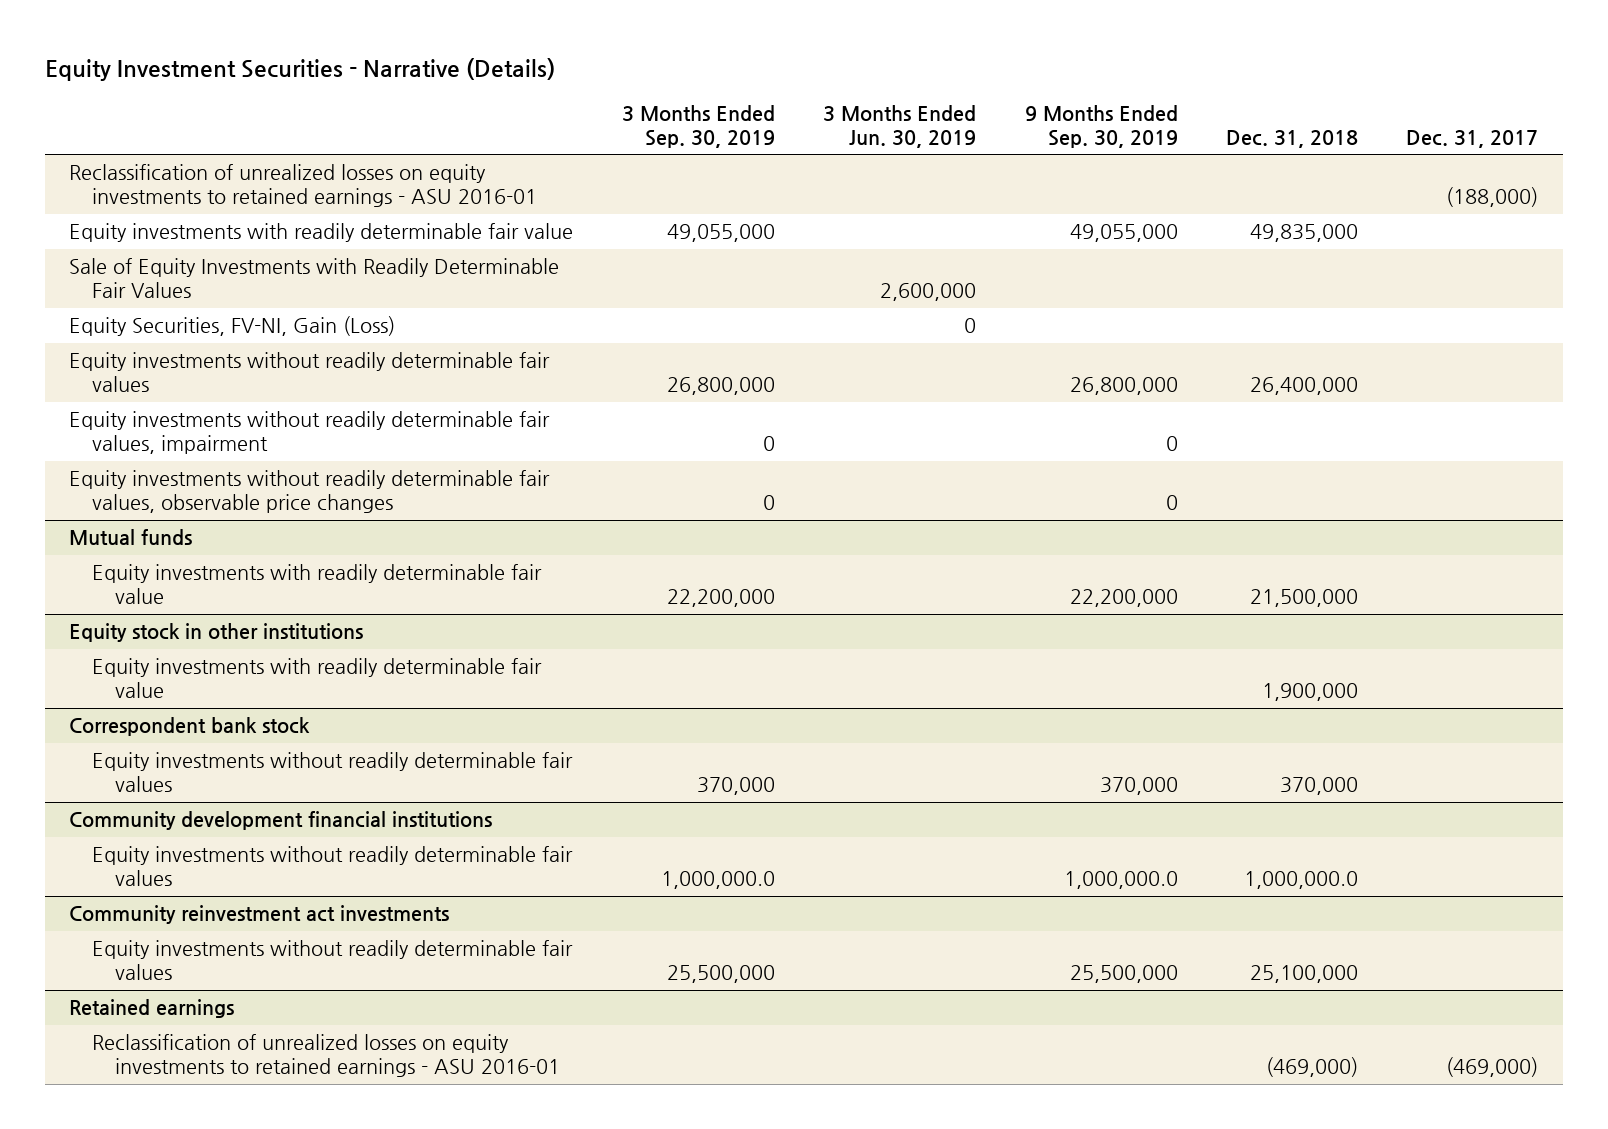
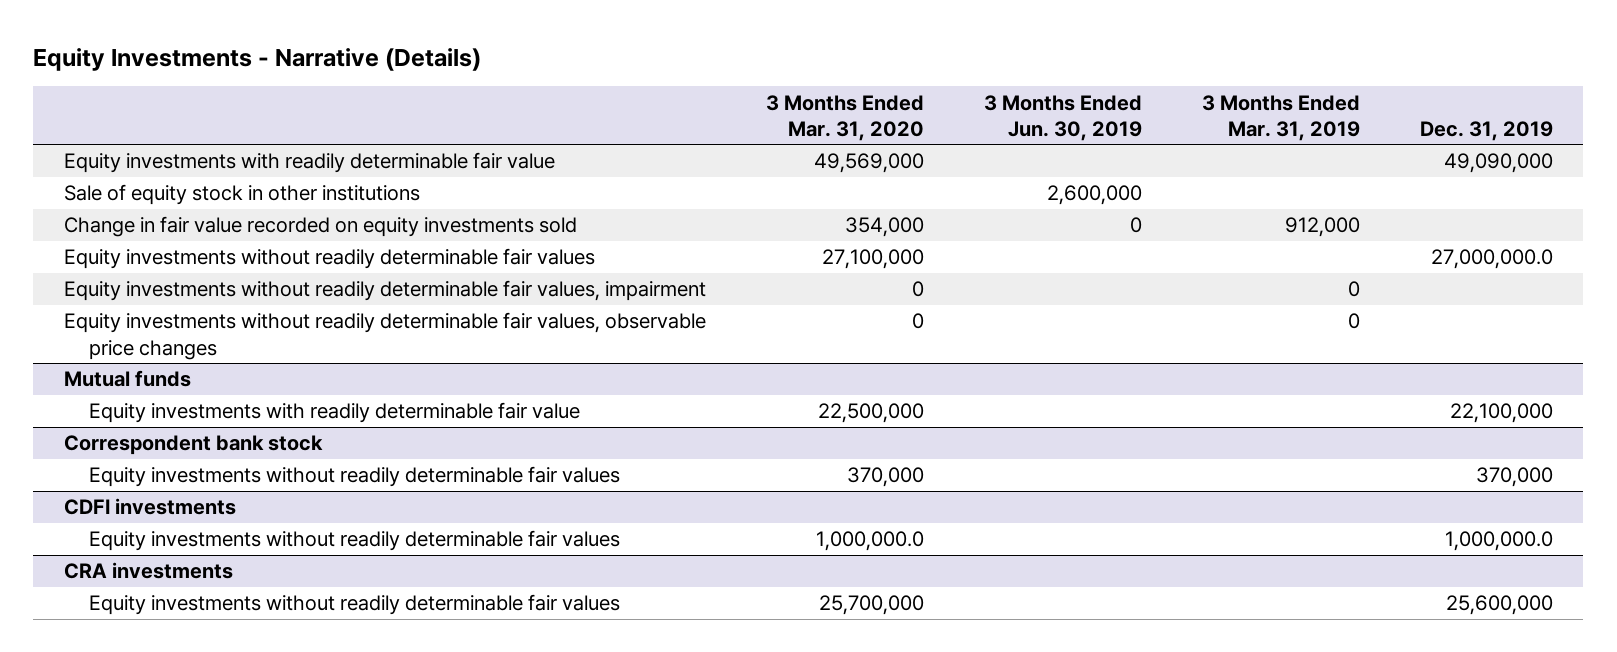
[45,57,556,81] Equity Investment Securities - Narrative (Details) -> [33,47,482,71] Equity Investments - Narrative (Details)
[621,104,775,148] 3 Months Ended Sep. 30, 2019 -> none
[1024,104,1178,148] 9 Months Ended Sep. 30, 2019 -> none
[1226,129,1359,148] Dec. 31, 2018 -> none
[1406,129,1539,148] Dec. 31, 2017 -> none
none -> [765,94,924,141] 3 Months Ended Mar. 31, 2020
none -> [1202,94,1361,141] 3 Months Ended Mar. 31, 2019
none -> [1420,120,1554,141] Dec. 31, 2019
[69,164,538,208] Reclassification of unrealized losses on equity investments to retained earnings - ASU 2016-01 -> none
[69,258,560,299] Sale of Equity Investments with Readily Determinable Fair Values -> [63,184,420,206] Sale of equity stock in other institutions
[69,316,396,337] Equity Securities, FV-NI, Gain (Loss) -> [63,216,577,238] Change in fair value recorded on equity investments sold
[69,623,364,643] Equity stock in other institutions -> none
[92,658,543,699] Equity investments with readily determinable fair value -> none
[69,811,493,831] Community development financial institutions -> [63,498,236,516] CDFI investments
[69,905,450,925] Community reinvestment act investments -> [63,562,233,580] CRA investments
[69,999,235,1019] Retained earnings -> none
[92,1034,561,1078] Reclassification of unrealized losses on equity investments to retained earnings - ASU 2016-01 -> none

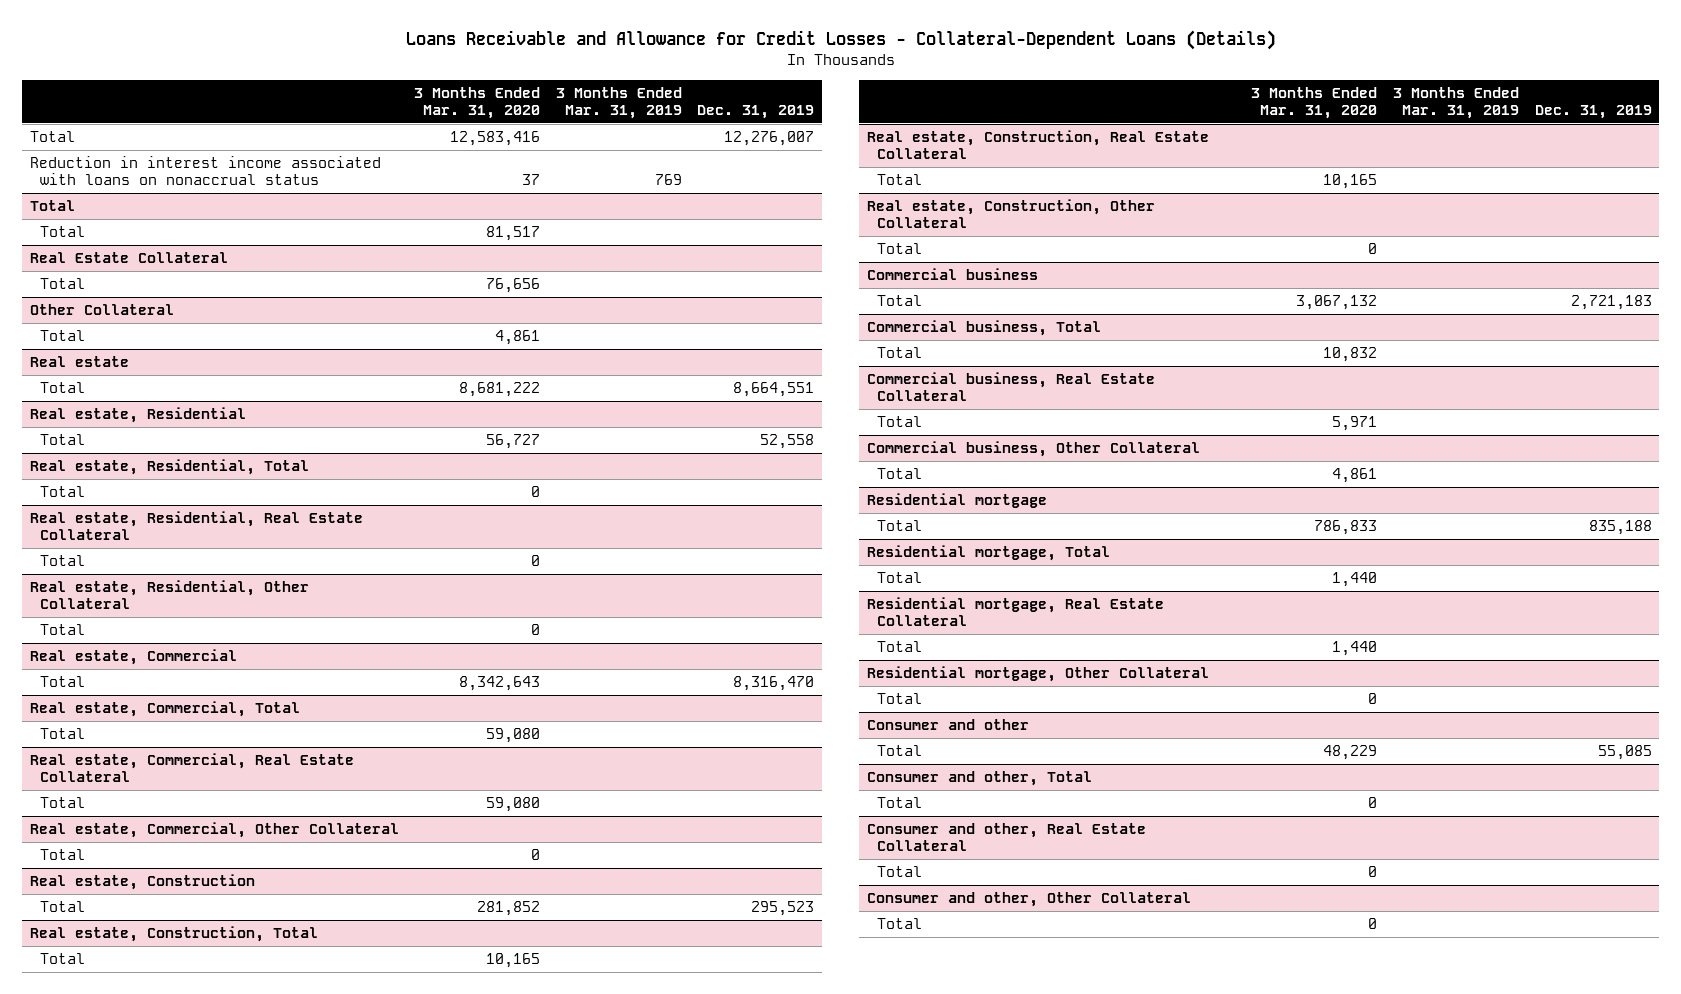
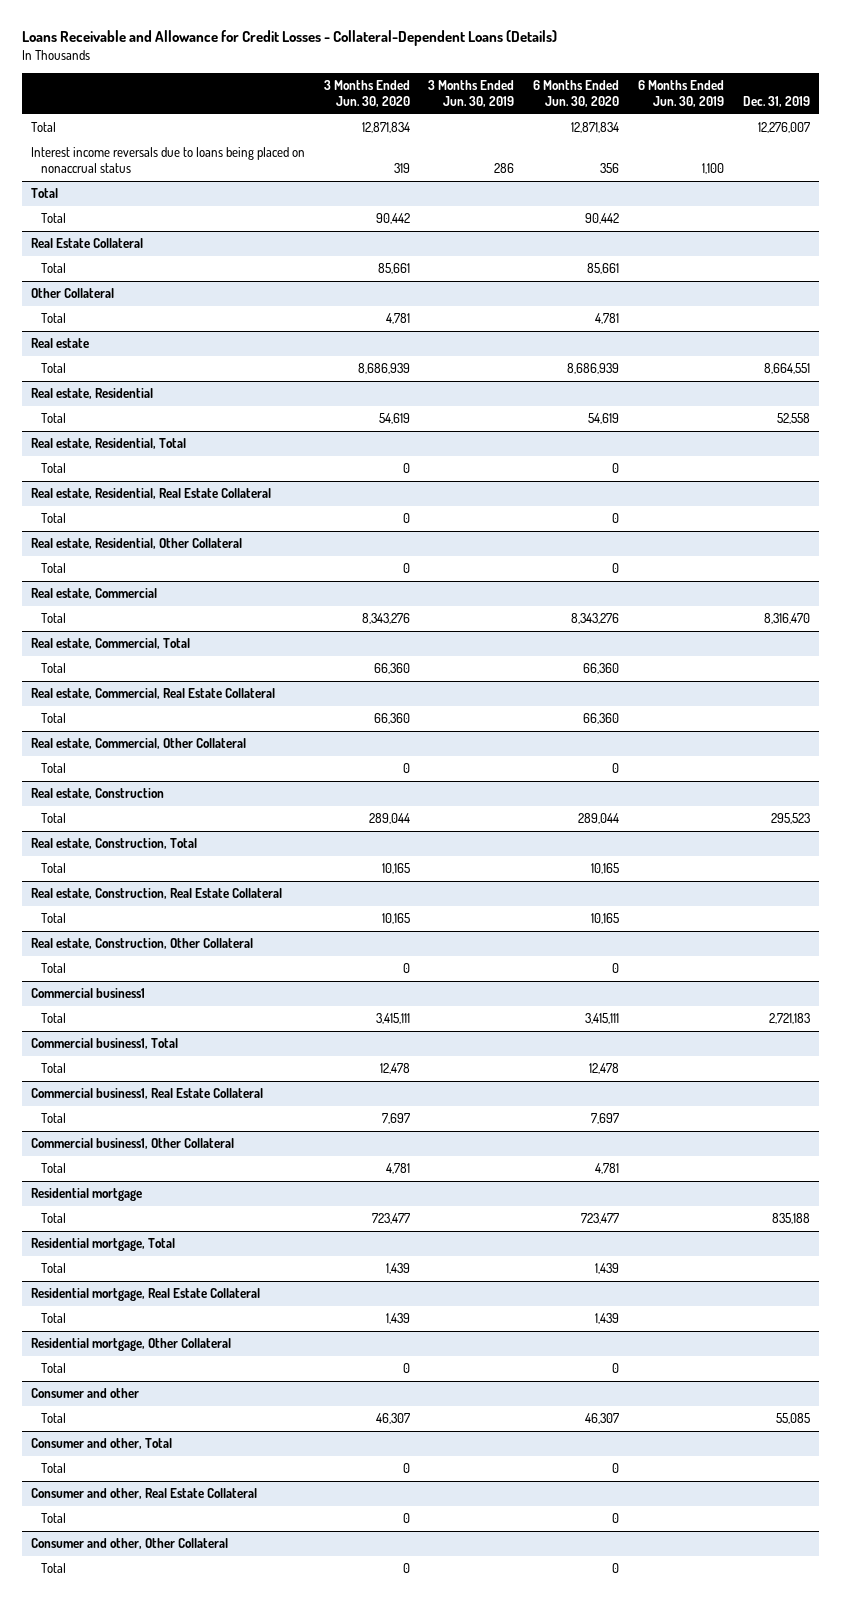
[414,86,541,120] 3 Months Ended Mar. 31, 2020 -> none
[555,86,682,120] 3 Months Ended Mar. 31, 2019 -> none
none -> [323,80,410,108] 3 Months Ended Jun. 30, 2020
none -> [428,80,515,108] 3 Months Ended Jun. 30, 2019
none -> [533,80,620,108] 6 Months Ended Jun. 30, 2020
none -> [638,80,725,108] 6 Months Ended Jun. 30, 2019
[29,156,381,186] Reduction in interest income associated with loans on nonaccrual status -> [30,147,305,174] Interest income reversals due to loans being placed on nonaccrual status
[866,268,1038,281] Commercial business -> [30,988,145,999] Commercial business1
[866,320,1101,337] Commercial business, Total -> [30,1038,178,1050] Commercial business1, Total
[866,372,1155,402] Commercial business, Real Estate Collateral -> [30,1088,263,1100] Commercial business1, Real Estate Collateral
[866,441,1200,458] Commercial business, Other Collateral -> [30,1138,234,1150] Commercial business1, Other Collateral

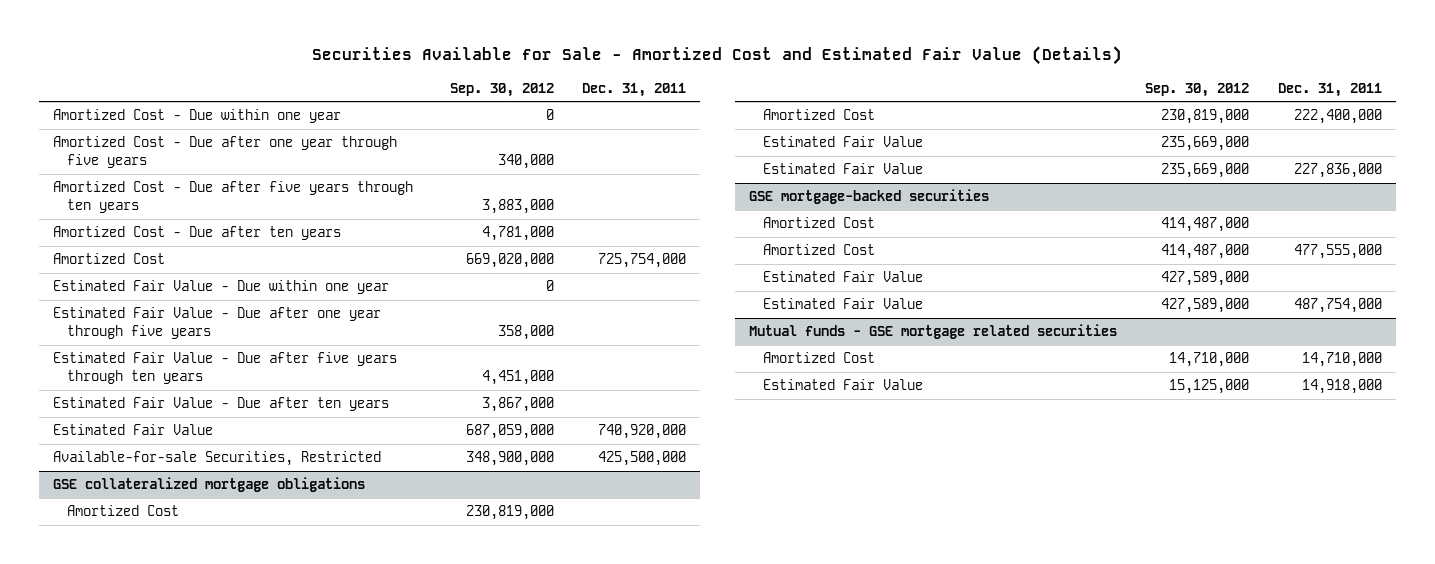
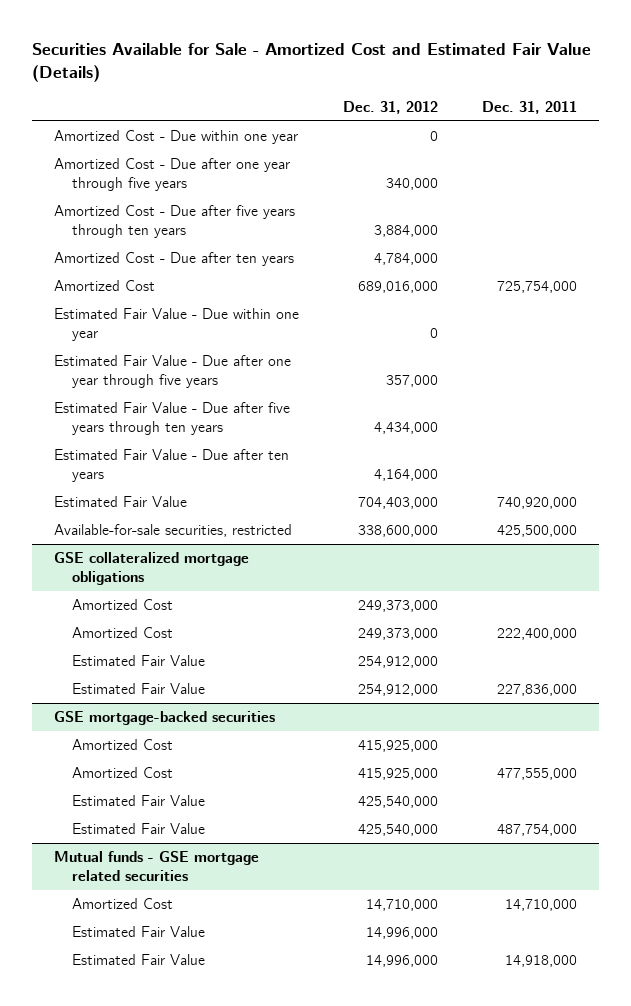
[449,82,554,97] Sep. 30, 2012 -> none
none -> [343,100,439,114] Dec. 31, 2012
[53,451,382,467] Available-for-sale Securities, Restricted -> [53,524,292,538] Available-for-sale securities, restricted
none -> [71,926,205,938] Estimated Fair Value

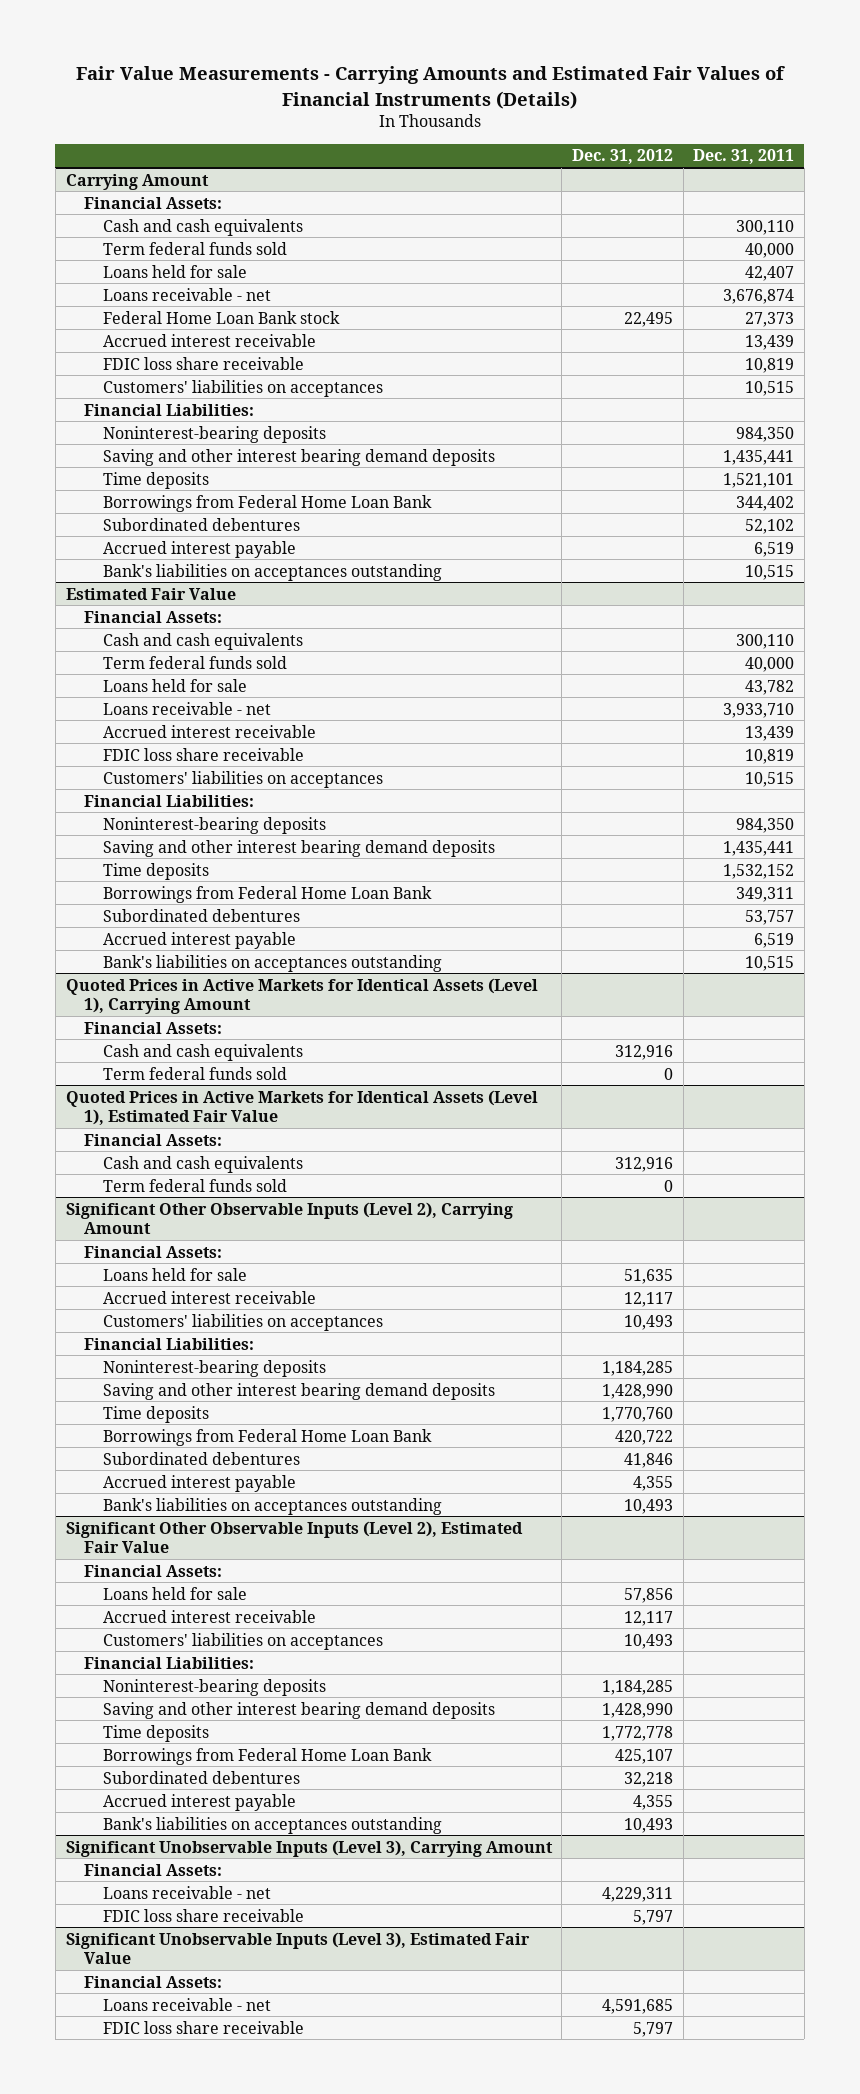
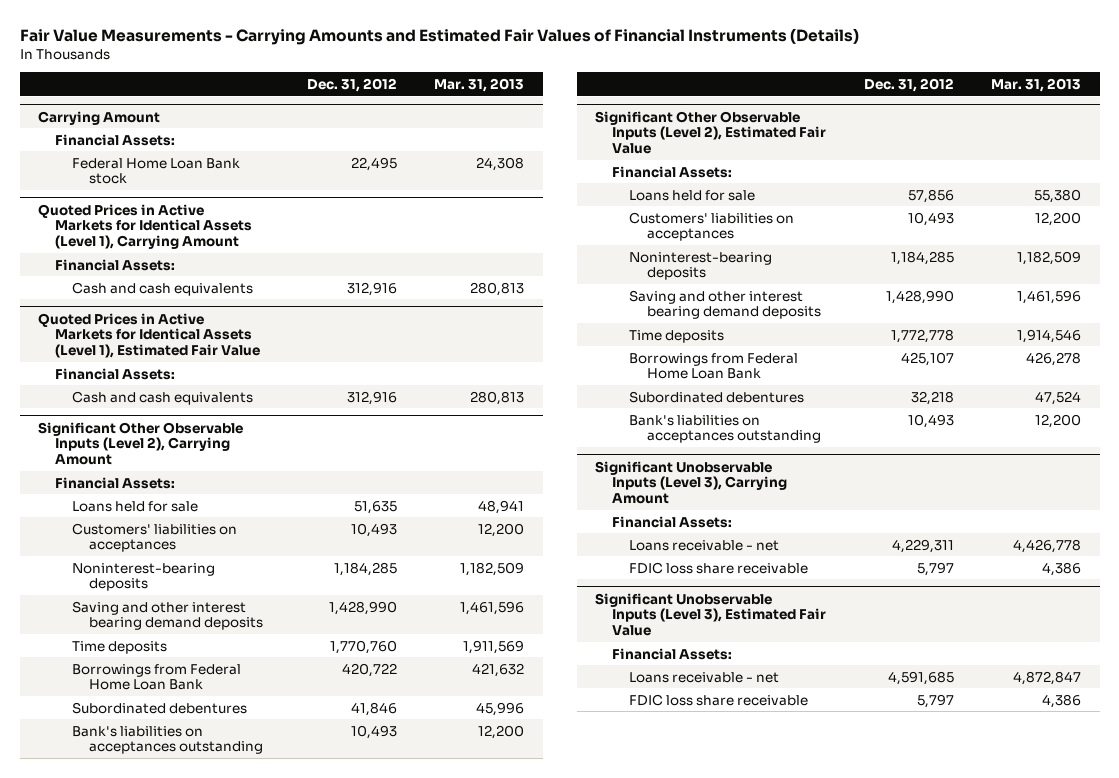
[693,149,795,165] Dec. 31, 2011 -> none
none -> [434,78,525,93] Mar. 31, 2013
[102,218,303,236] Cash and cash equivalents -> none
[102,241,287,255] Term federal funds sold -> none
[102,264,247,278] Loans held for sale -> none
[102,287,271,301] Loans receivable - net -> none
[102,333,316,347] Accrued interest receivable -> none
[102,356,304,370] FDIC loss share receivable -> none
[102,379,383,397] Customers' liabilities on acceptances -> none
[84,403,255,416] Financial Liabilities: -> none
[102,425,326,443] Noninterest-bearing deposits -> none
[102,448,495,466] Saving and other interest bearing demand deposits -> none
[102,471,209,489] Time deposits -> none
[102,494,432,512] Borrowings from Federal Home Loan Bank -> none
[102,517,300,531] Subordinated debentures -> none
[102,540,296,558] Accrued interest payable -> none
[102,563,442,581] Bank's liabilities on acceptances outstanding -> none
[65,587,236,600] Estimated Fair Value -> none
[84,610,223,623] Financial Assets: -> none
[102,632,303,650] Cash and cash equivalents -> none
[102,655,287,669] Term federal funds sold -> none
[102,678,247,692] Loans held for sale -> none
[102,701,271,715] Loans receivable - net -> none
[102,724,316,738] Accrued interest receivable -> none
[102,747,304,761] FDIC loss share receivable -> none
[102,770,383,788] Customers' liabilities on acceptances -> none
[84,794,255,807] Financial Liabilities: -> none
[102,816,326,834] Noninterest-bearing deposits -> none
[102,839,495,857] Saving and other interest bearing demand deposits -> none
[102,862,209,880] Time deposits -> none
[102,885,432,903] Borrowings from Federal Home Loan Bank -> none
[102,908,300,922] Subordinated debentures -> none
[102,931,296,949] Accrued interest payable -> none
[102,954,442,972] Bank's liabilities on acceptances outstanding -> none
[102,1066,287,1080] Term federal funds sold -> none
[102,1178,287,1192] Term federal funds sold -> none
[102,1290,316,1304] Accrued interest receivable -> none
[84,1337,255,1350] Financial Liabilities: -> none
[102,1474,296,1492] Accrued interest payable -> none
[102,1609,316,1623] Accrued interest receivable -> none
[84,1656,255,1669] Financial Liabilities: -> none
[102,1793,296,1811] Accrued interest payable -> none

